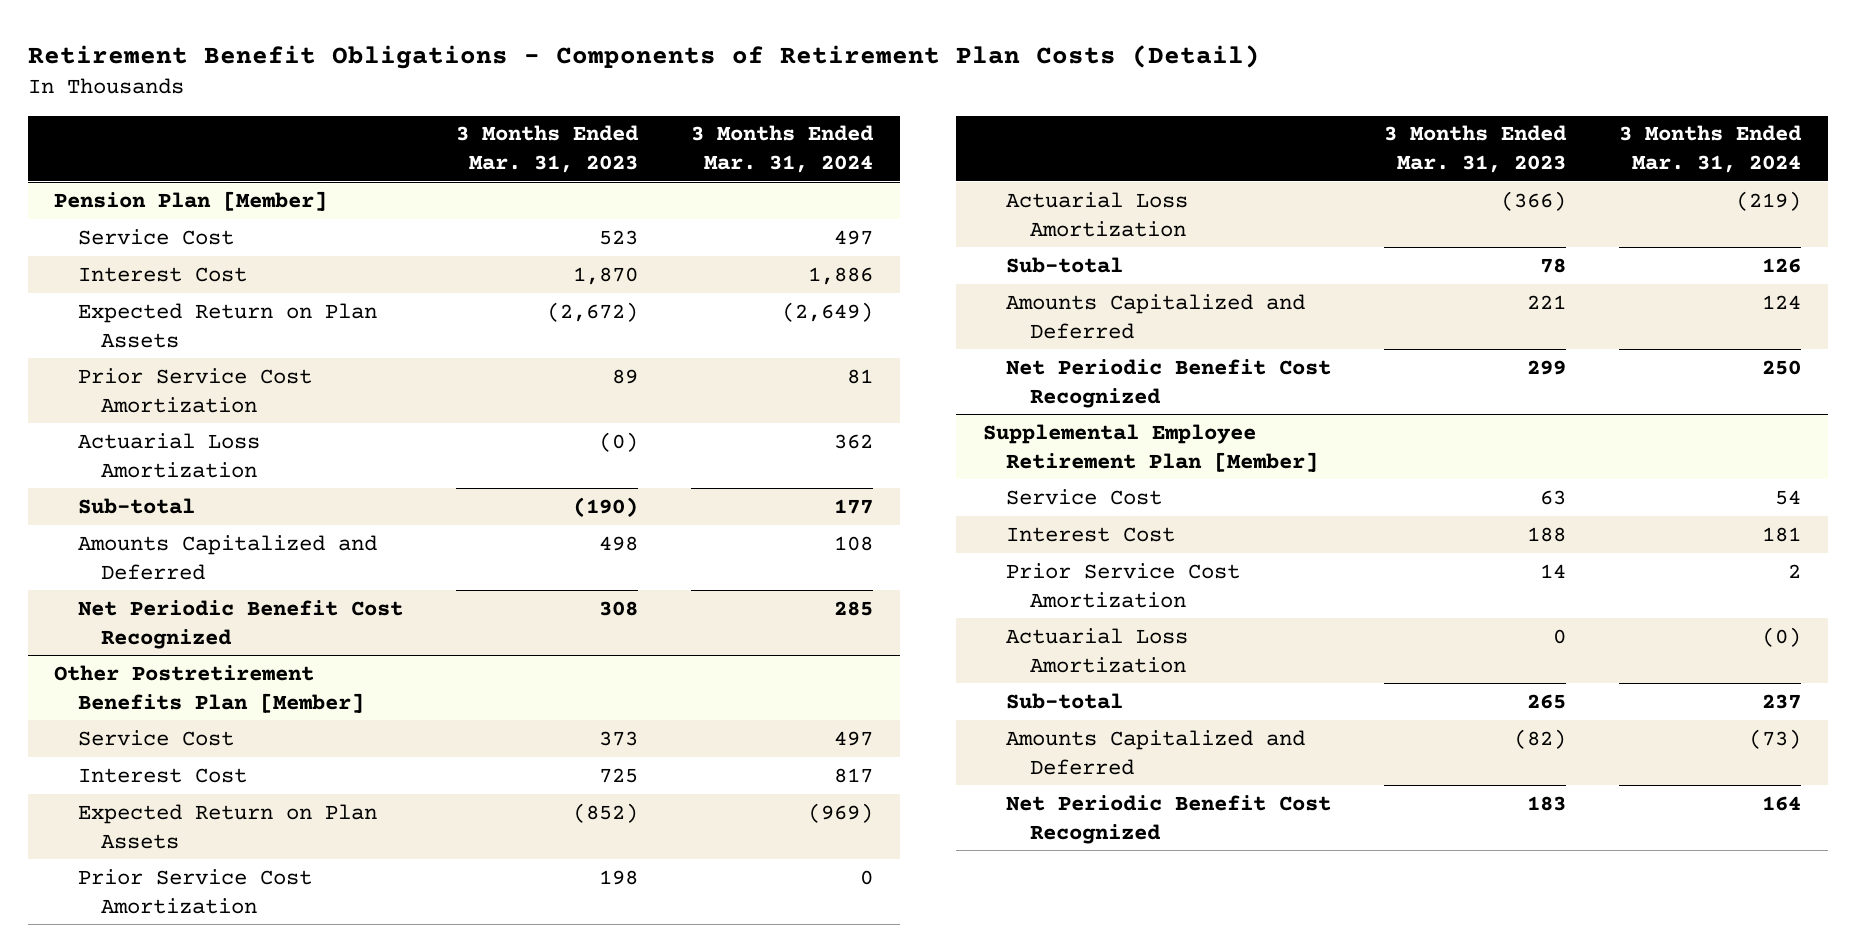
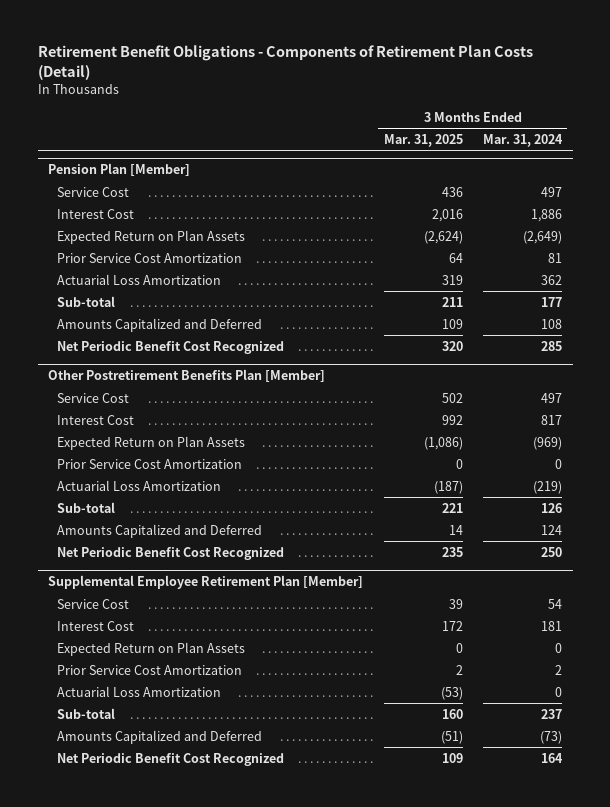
[455,125,639,174] 3 Months Ended Mar. 31, 2023 -> none
none -> [383,134,463,148] Mar. 31, 2025
none -> [57,641,246,656] Expected Return on Plan Assets
[1762,626,1802,647] (0) -> [555,686,563,697] 0

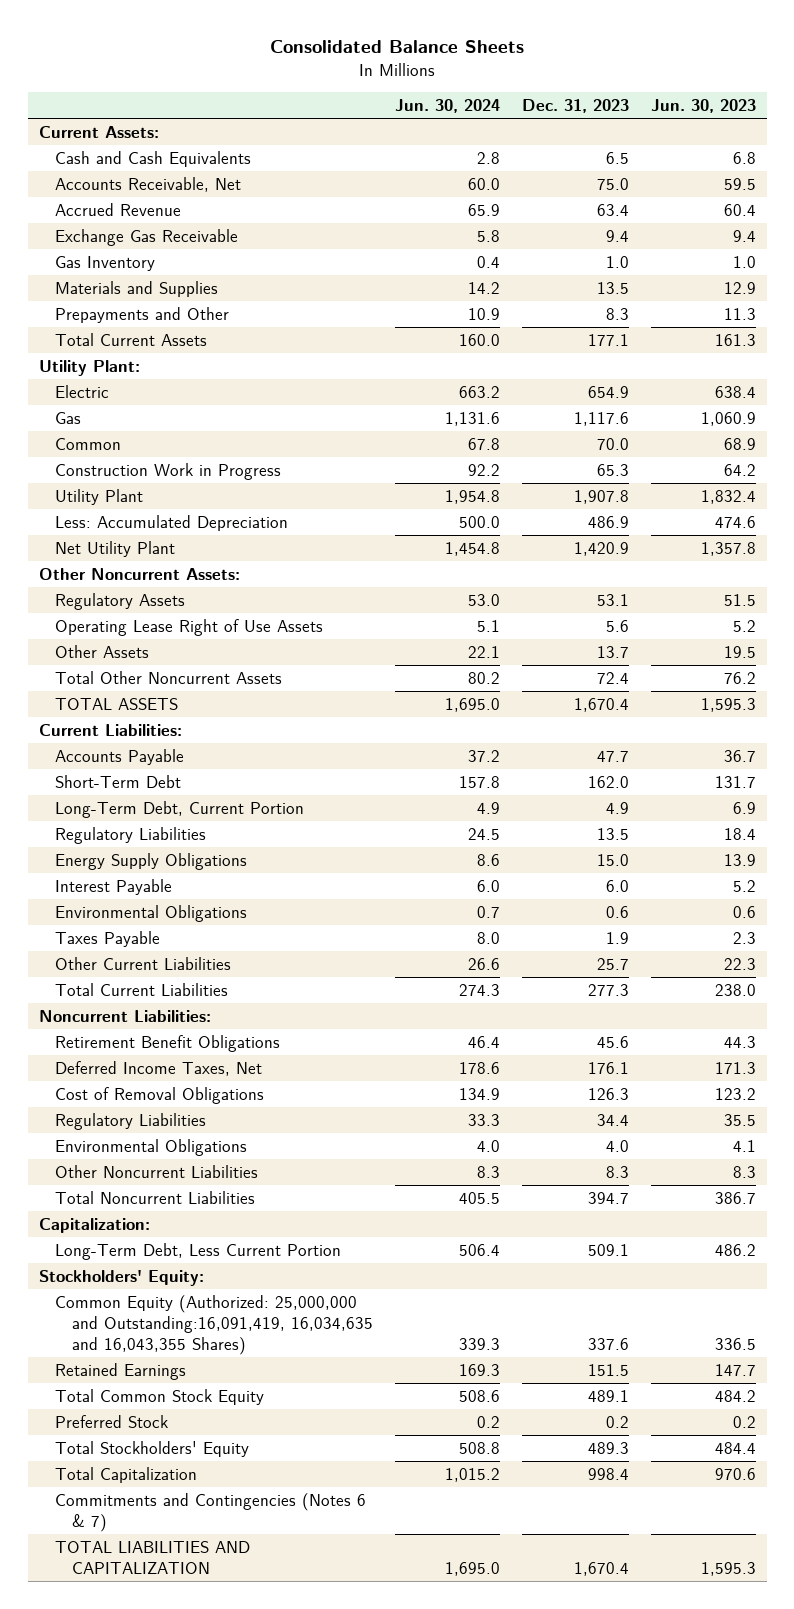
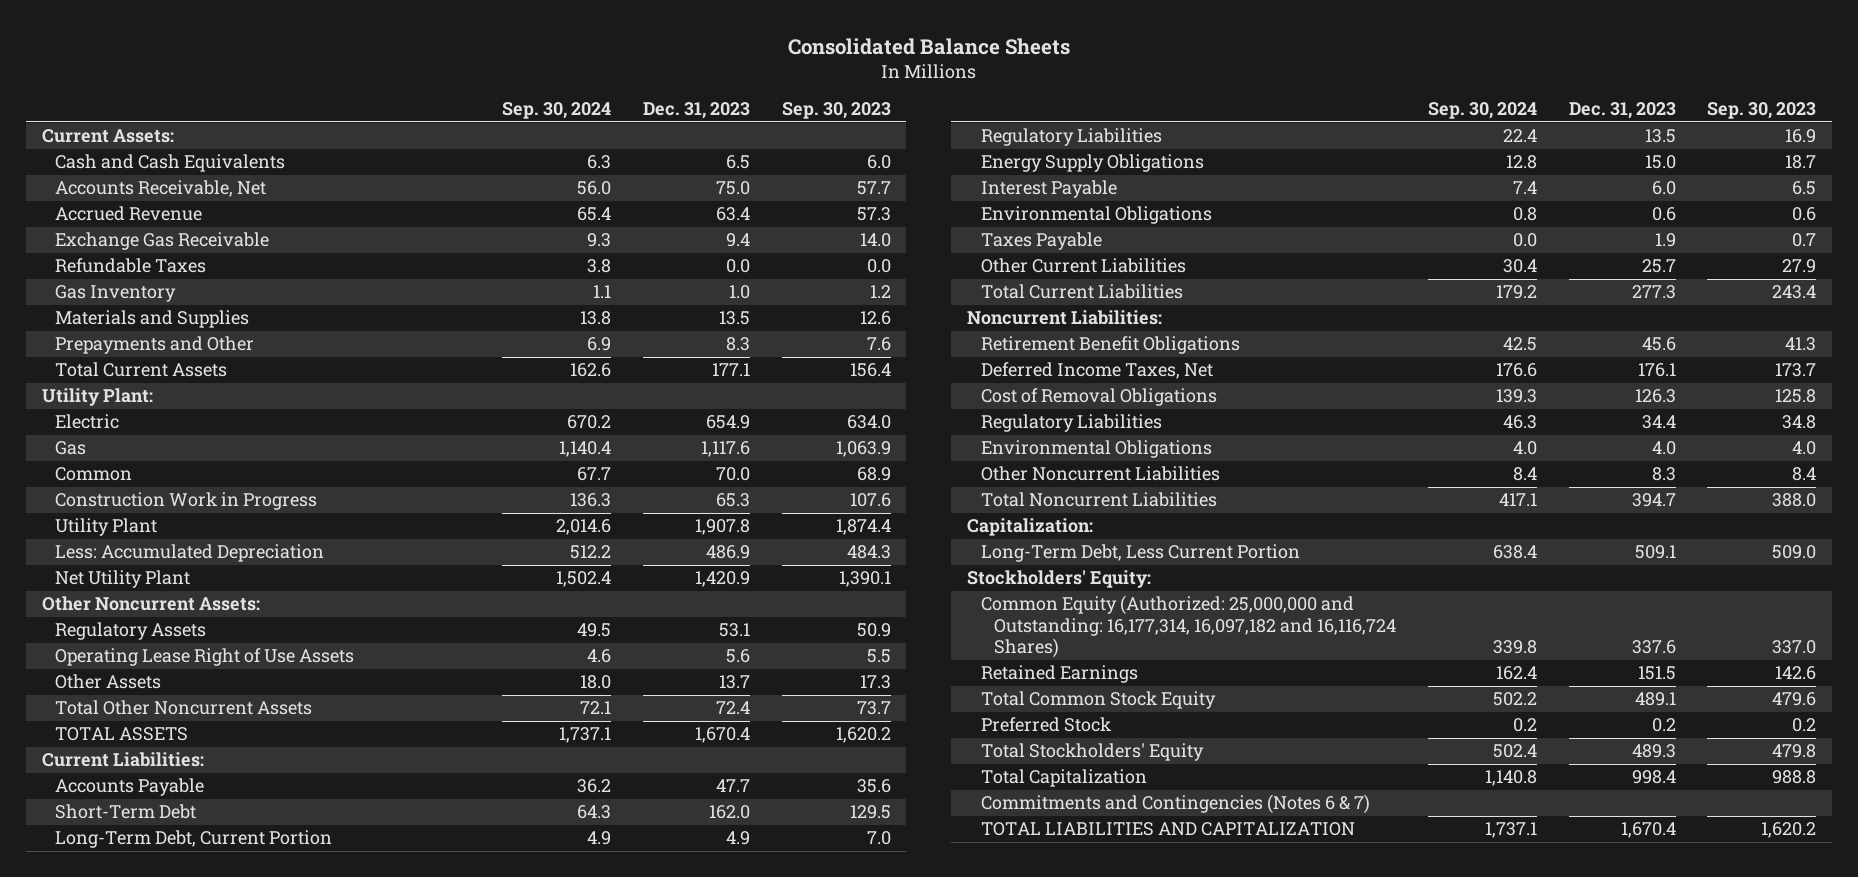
[395,98,501,113] Jun. 30, 2024 -> none
[650,98,756,113] Jun. 30, 2023 -> none
none -> [502,102,612,120] Sep. 30, 2024
none -> [781,102,891,120] Sep. 30, 2023
none -> [55,258,207,274] Refundable Taxes
[55,1294,374,1356] Common Equity (Authorized: 25,000,000 and Outstanding:16,091,419, 16,034,635 and 16,043,355 Shares) -> [980,595,1397,659] Common Equity (Authorized: 25,000,000 and Outstanding: 16,177,314, 16,097,182 and 16,116,724 Shares)

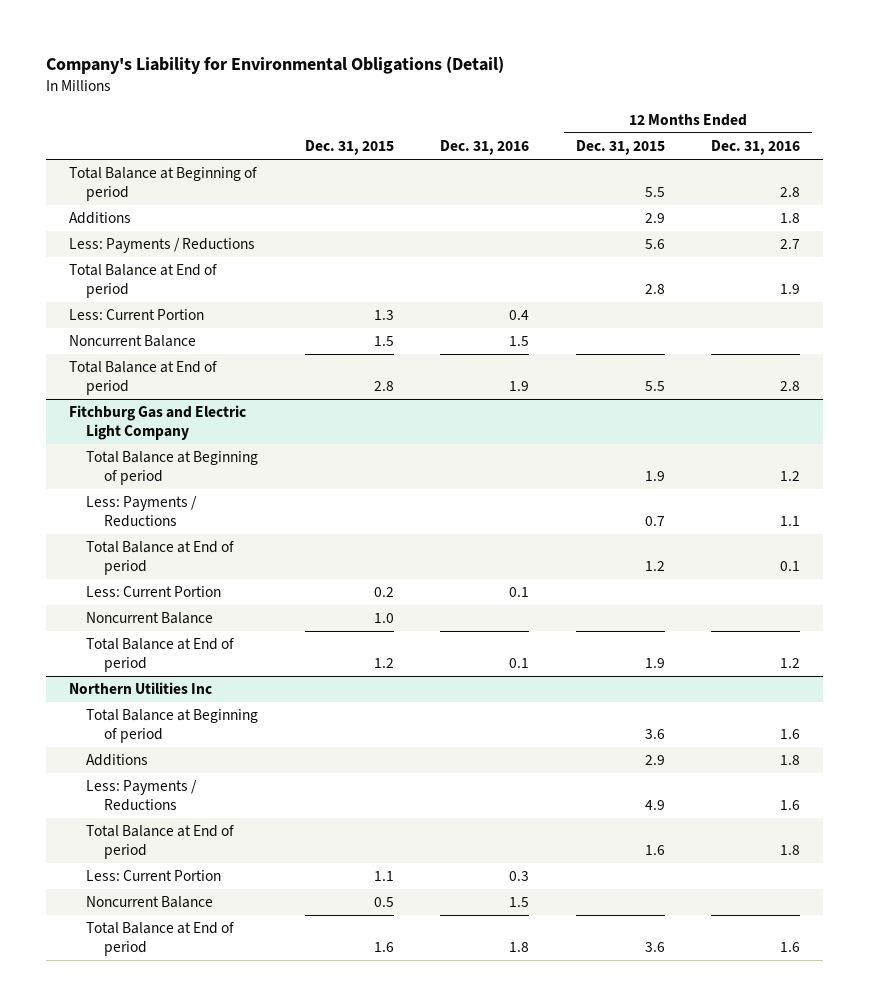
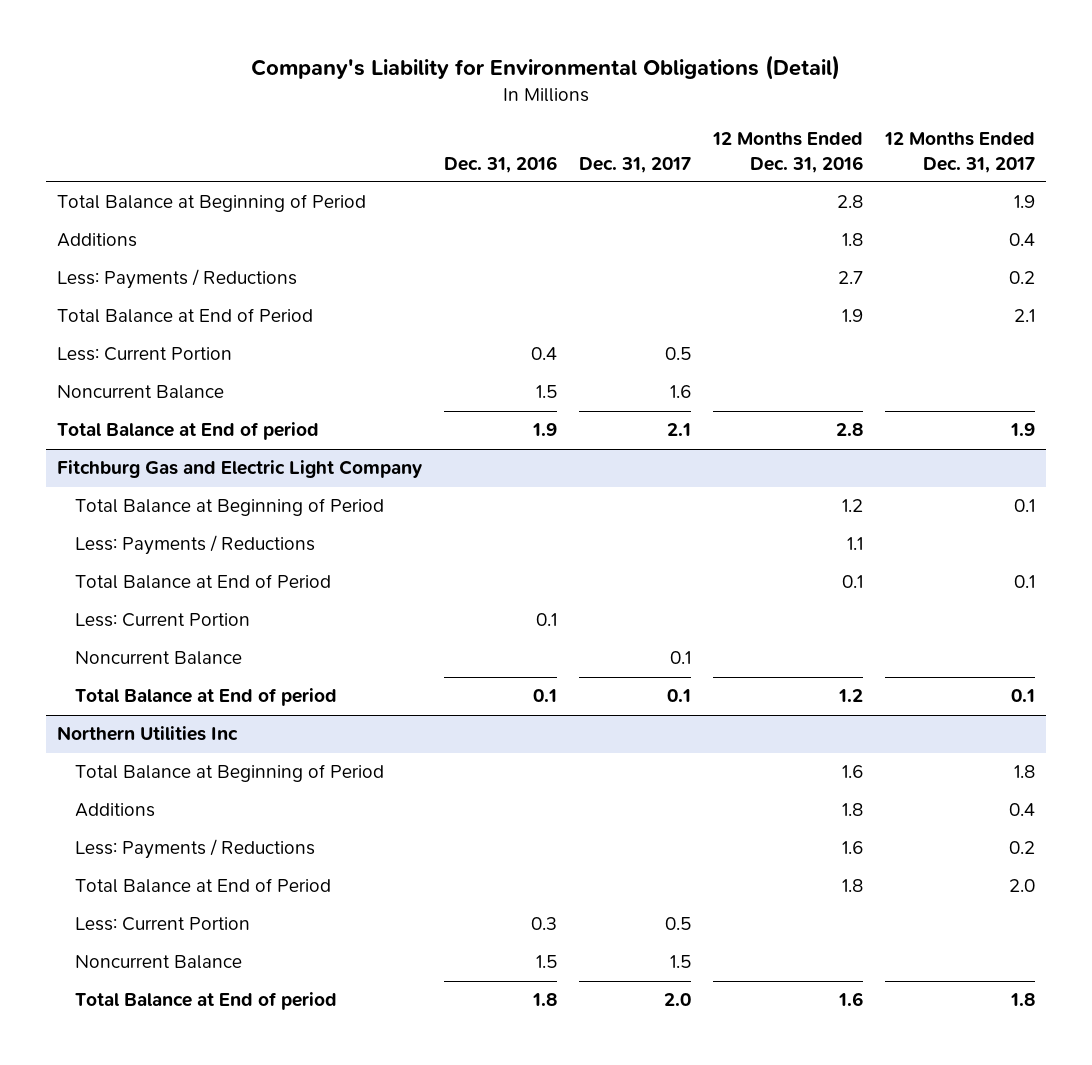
[304,140,394,156] Dec. 31, 2015 -> none
[575,140,665,156] Dec. 31, 2015 -> none
none -> [578,156,691,173] Dec. 31, 2017
none -> [883,132,1035,173] 12 Months Ended Dec. 31, 2017
[68,167,257,202] Total Balance at Beginning of period -> [56,194,366,213] Total Balance at Beginning of Period
[68,264,217,299] Total Balance at End of period -> [56,308,313,324] Total Balance at End of Period
[86,451,259,486] Total Balance at Beginning of period -> [75,498,385,517] Total Balance at Beginning of Period
[86,541,235,576] Total Balance at End of period -> [75,574,332,590] Total Balance at End of Period
[86,709,259,744] Total Balance at Beginning of period -> [75,764,385,783] Total Balance at Beginning of Period
[86,825,235,860] Total Balance at End of period -> [75,878,332,894] Total Balance at End of Period

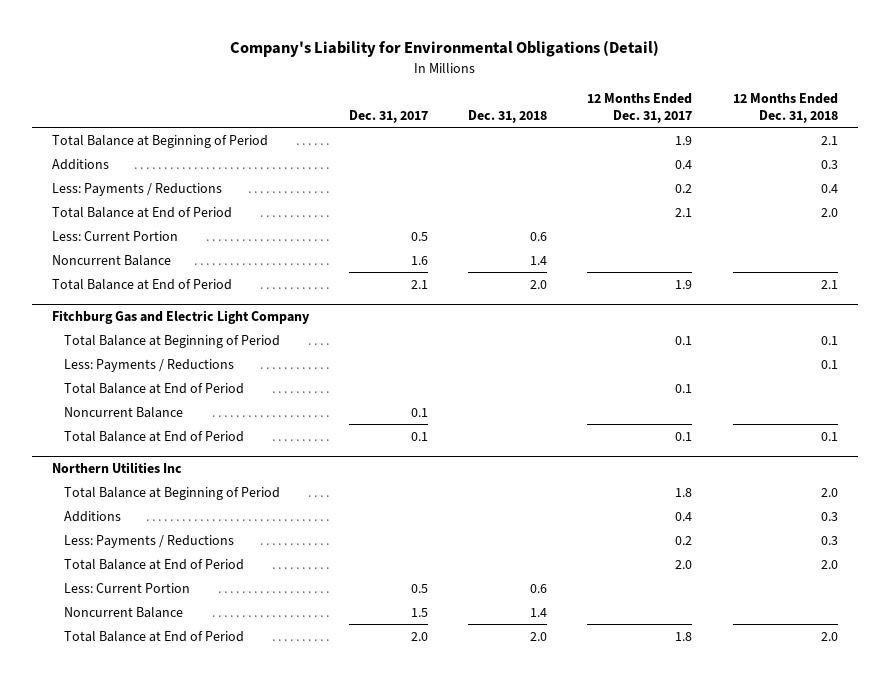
[443,155,557,173] Dec. 31, 2016 -> none
[711,132,863,173] 12 Months Ended Dec. 31, 2016 -> none
none -> [468,110,548,124] Dec. 31, 2018
none -> [732,93,838,124] 12 Months Ended Dec. 31, 2018
[56,422,319,441] Total Balance at End of period -> [51,278,232,290] Total Balance at End of Period
[75,613,251,628] Less: Current Portion -> none
[75,688,338,707] Total Balance at End of period -> [64,430,245,442] Total Balance at End of Period
[75,992,338,1011] Total Balance at End of period -> [64,630,245,642] Total Balance at End of Period

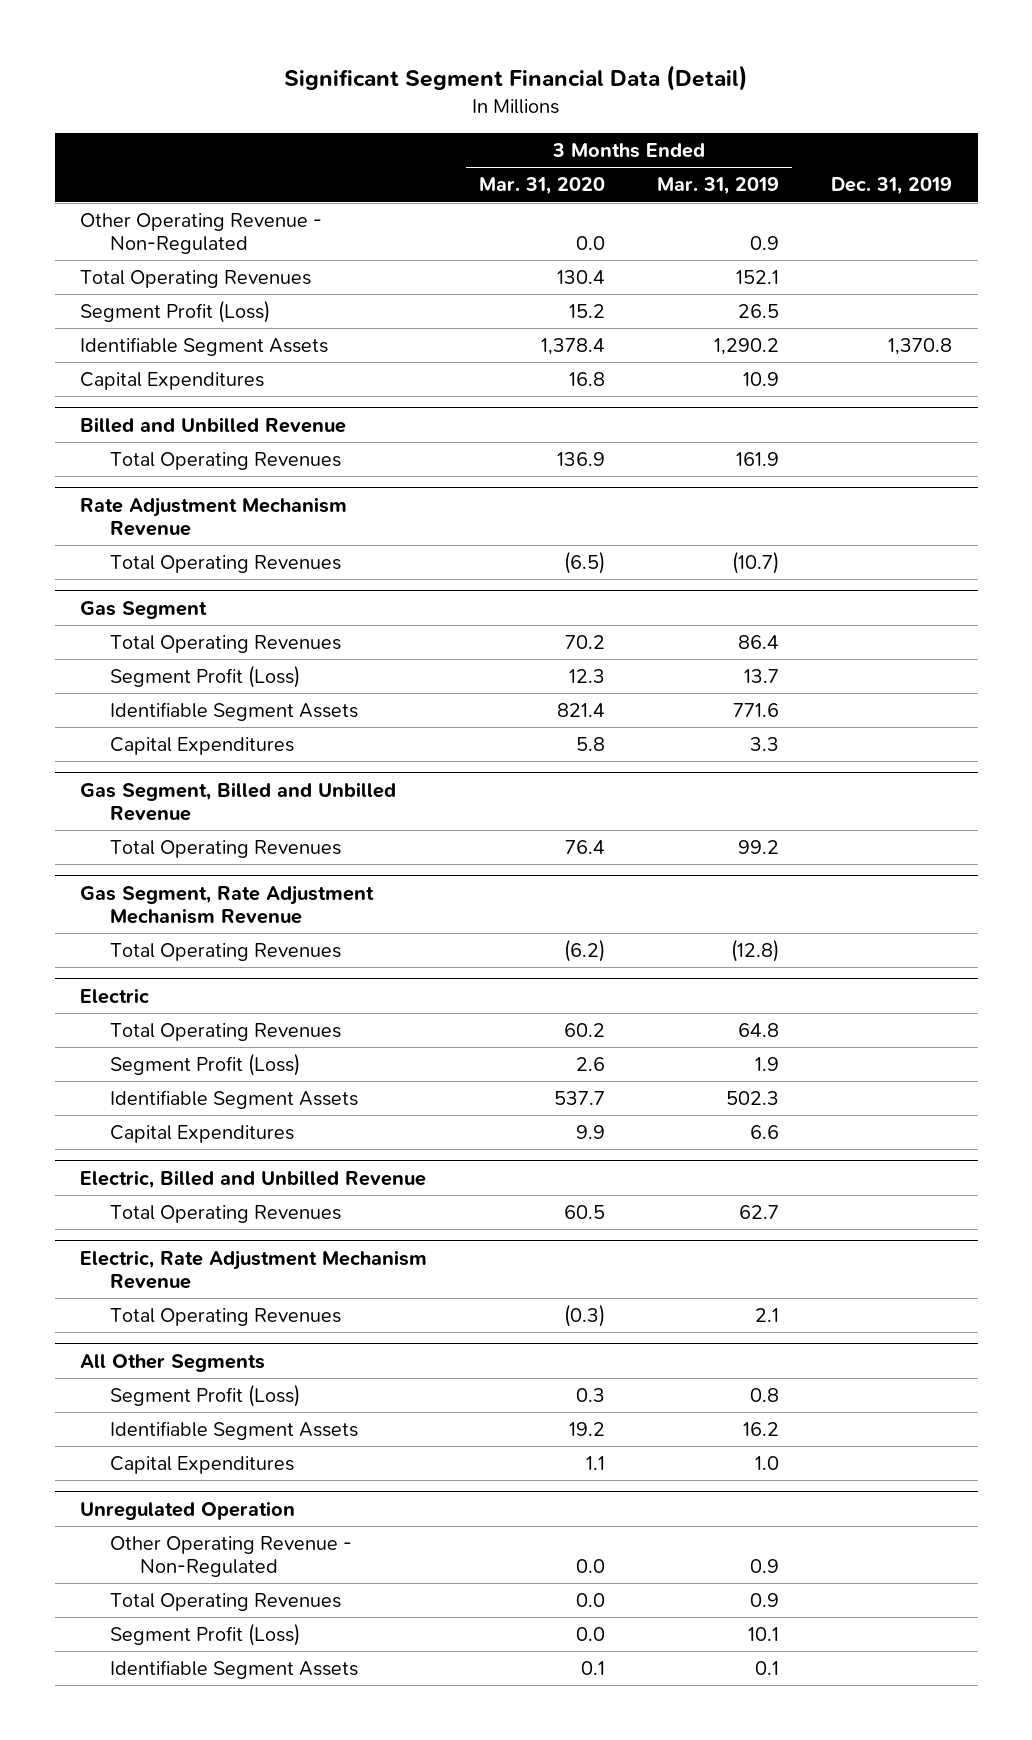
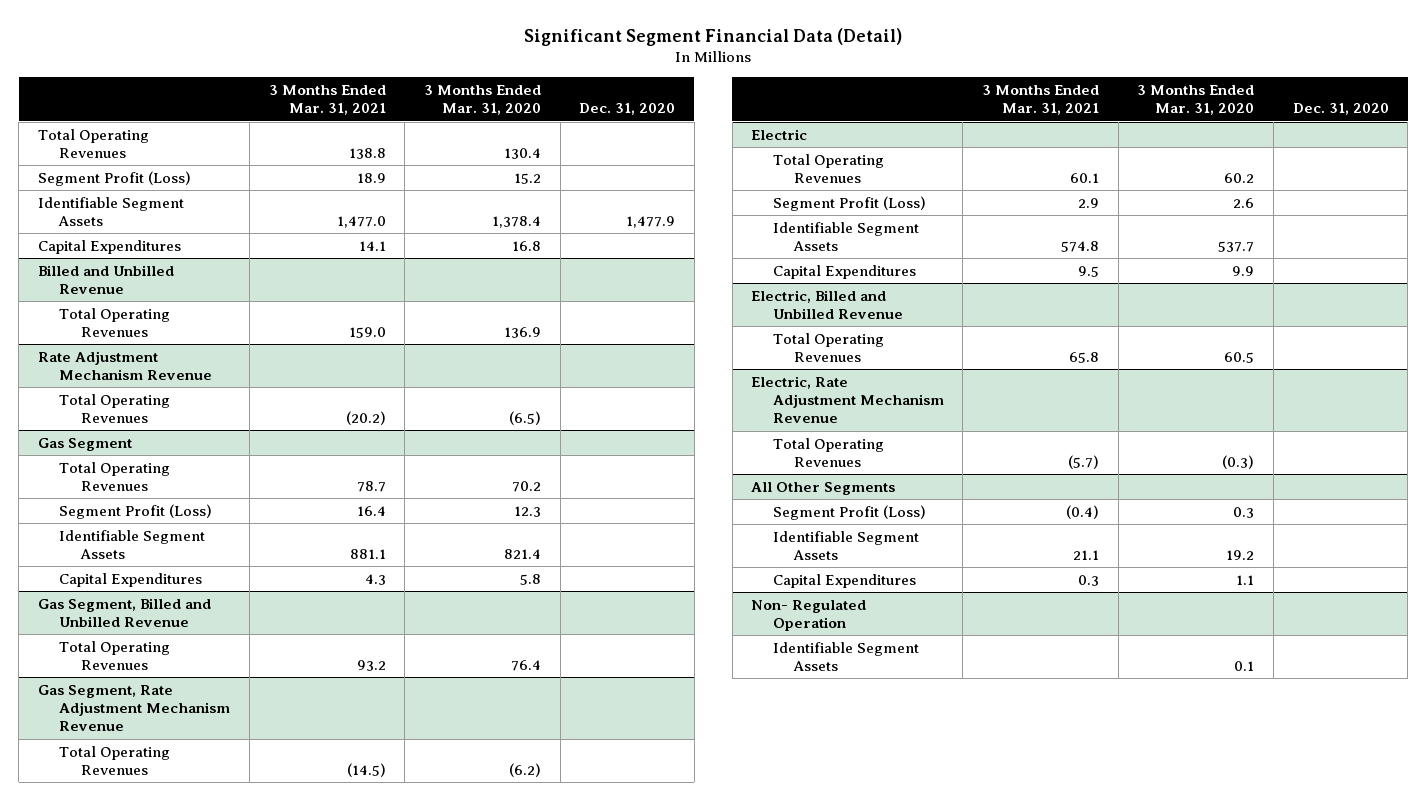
[656,177,779,196] Mar. 31, 2019 -> none
[830,177,952,196] Dec. 31, 2019 -> none
none -> [268,85,386,116] 3 Months Ended Mar. 31, 2021
none -> [579,103,676,116] Dec. 31, 2020
[80,212,323,255] Other Operating Revenue - Non-Regulated -> none
[110,1535,353,1578] Other Operating Revenue - Non-Regulated -> none
[110,1592,342,1611] Total Operating Revenues -> none
[110,1622,301,1646] Segment Profit (Loss) -> none
[80,1500,296,1520] Unregulated Operation -> [751,599,867,631] Non- Regulated Operation

